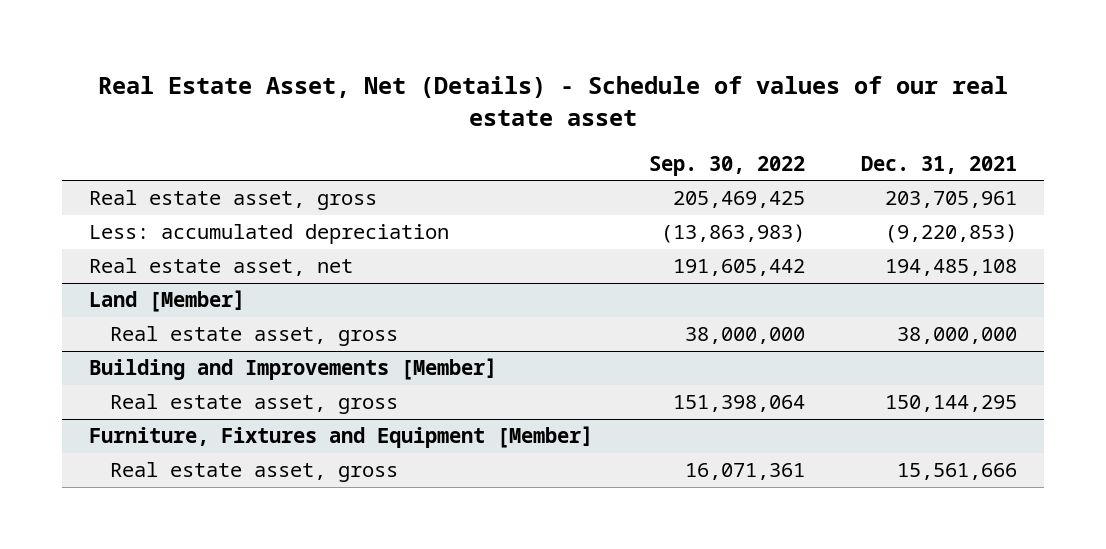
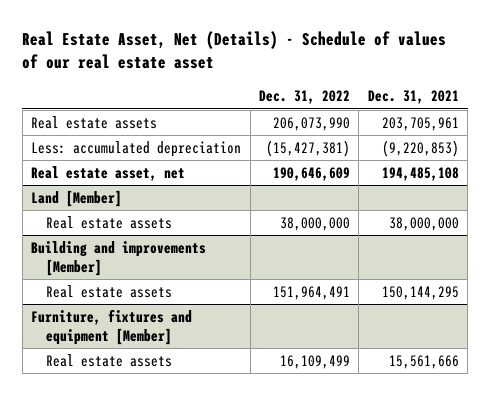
[649,155,806,176] Sep. 30, 2022 -> none
none -> [258,90,350,105] Dec. 31, 2022
[89,190,378,211] Real estate asset, gross -> [31,115,158,129] Real estate assets
[110,326,399,347] Real estate asset, gross -> [46,215,173,229] Real estate assets
[89,358,498,381] Building and Improvements [Member] -> [31,240,207,276] Building and improvements [Member]
[110,394,399,415] Real estate asset, gross -> [46,284,173,298] Real estate assets
[89,426,594,449] Furniture, Fixtures and Equipment [Member] -> [31,308,193,345] Furniture, fixtures and equipment [Member]
[110,462,399,483] Real estate asset, gross -> [46,353,173,367] Real estate assets

